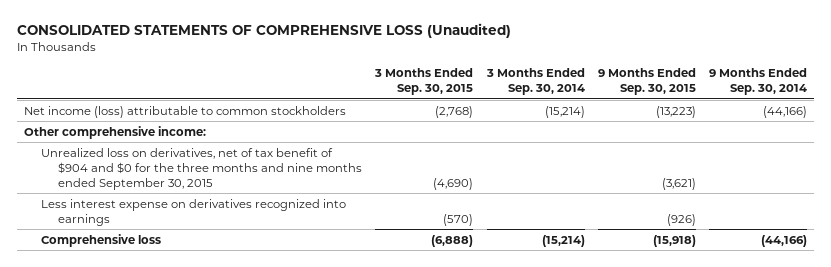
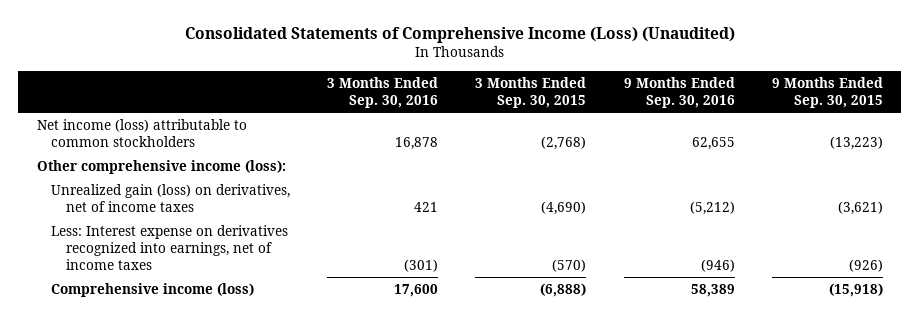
[17,23,512,39] CONSOLIDATED STATEMENTS OF COMPREHENSIVE LOSS (Unaudited) -> [184,27,735,44] Consolidated Statements of Comprehensive Income (Loss) (Unaudited)
[485,68,585,96] 3 Months Ended Sep. 30, 2014 -> none
[709,68,808,96] 9 Months Ended Sep. 30, 2014 -> none
none -> [327,77,439,109] 3 Months Ended Sep. 30, 2016
none -> [623,77,735,109] 9 Months Ended Sep. 30, 2016
[23,125,206,139] Other comprehensive income: -> [36,160,286,175] Other comprehensive income (loss):
[41,147,363,190] Unrealized loss on derivatives, net of tax benefit of $904 and $0 for the three months and nine months ended September 30, 2015 -> [51,184,291,213] Unrealized gain (loss) on derivatives, net of income taxes
[41,198,347,226] Less interest expense on derivatives recognized into earnings -> [51,225,289,271] Less: Interest expense on derivatives recognized into earnings, net of income taxes
[41,233,162,247] Comprehensive loss -> [51,283,255,298] Comprehensive income (loss)

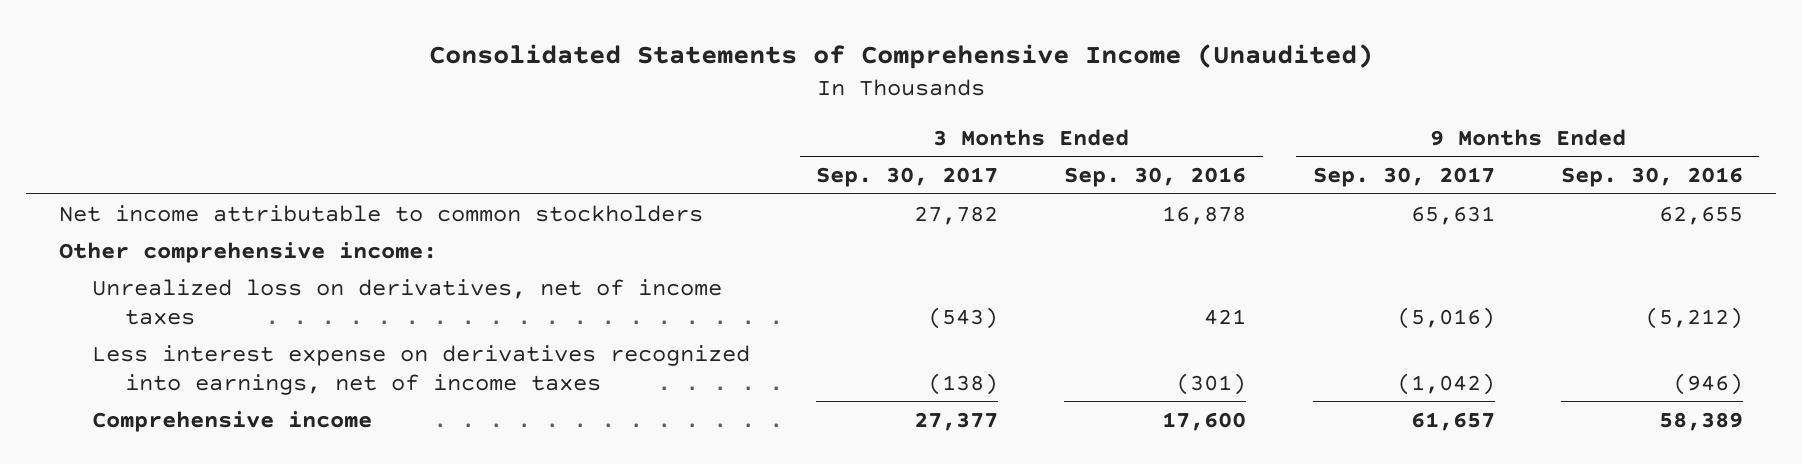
[184,27,735,44] Consolidated Statements of Comprehensive Income (Loss) (Unaudited) -> [428,44,1373,70] Consolidated Statements of Comprehensive Income (Unaudited)
[475,77,587,109] 3 Months Ended Sep. 30, 2015 -> none
[771,77,883,109] 9 Months Ended Sep. 30, 2015 -> none
none -> [816,167,999,188] Sep. 30, 2017
none -> [1312,167,1495,188] Sep. 30, 2017
[36,119,247,148] Net income (loss) attributable to common stockholders -> [59,204,704,222] Net income attributable to common stockholders
[36,160,286,175] Other comprehensive income (loss): -> [59,241,438,263] Other comprehensive income:
[51,184,291,213] Unrealized gain (loss) on derivatives, net of income taxes -> [91,278,722,325] Unrealized loss on derivatives, net of income taxes
[51,225,289,271] Less: Interest expense on derivatives recognized into earnings, net of income taxes -> [91,344,750,395] Less interest expense on derivatives recognized into earnings, net of income taxes
[51,283,255,298] Comprehensive income (loss) -> [91,410,372,432] Comprehensive income

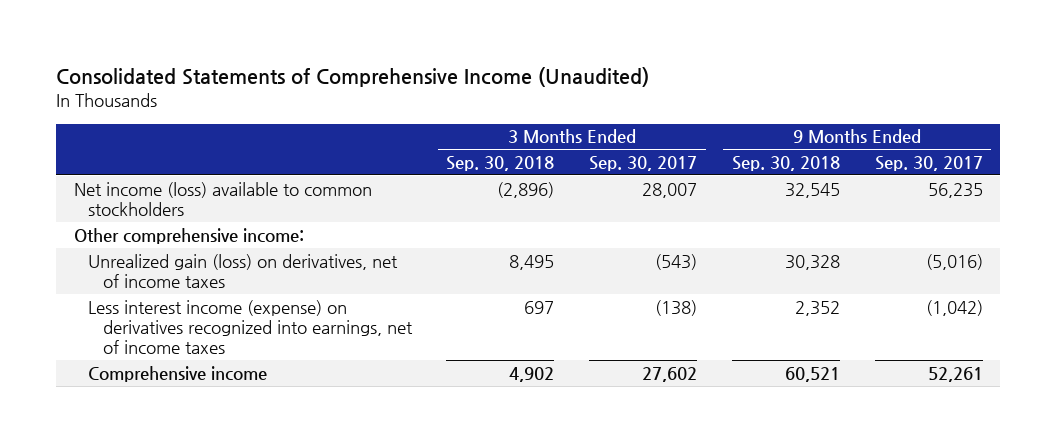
[1064,167,1247,188] Sep. 30, 2016 -> none
[1560,167,1743,188] Sep. 30, 2016 -> none
none -> [446,156,555,172] Sep. 30, 2018
none -> [731,156,840,172] Sep. 30, 2018
[59,204,704,222] Net income attributable to common stockholders -> [73,181,372,217] Net income (loss) available to common stockholders
[914,205,999,225] 27,782 -> [642,182,698,198] 28,007
[1410,205,1495,225] 65,631 -> [927,182,983,198] 56,235
[91,278,722,325] Unrealized loss on derivatives, net of income taxes -> [88,253,399,289] Unrealized gain (loss) on derivatives, net of income taxes
[91,344,750,395] Less interest expense on derivatives recognized into earnings, net of income taxes -> [88,299,413,355] Less interest income (expense) on derivatives recognized into earnings, net of income taxes
[914,411,999,431] 27,377 -> [642,366,698,382] 27,602
[1410,411,1495,431] 61,657 -> [927,366,983,382] 52,261

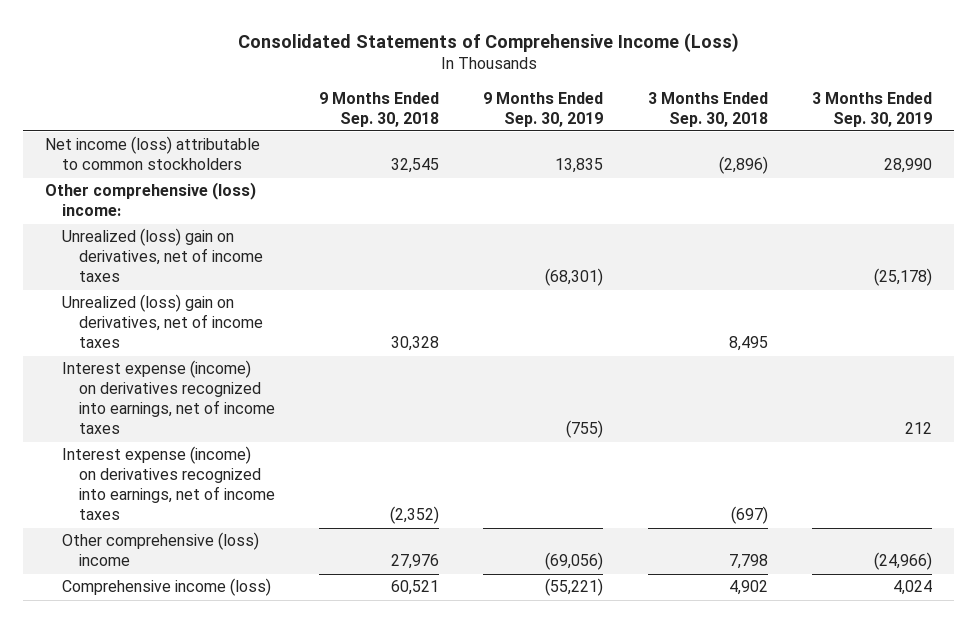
[56,67,650,88] Consolidated Statements of Comprehensive Income (Unaudited) -> [237,32,739,52] Consolidated Statements of Comprehensive Income (Loss)
[589,156,698,172] Sep. 30, 2017 -> none
[874,156,983,172] Sep. 30, 2017 -> none
none -> [483,91,604,127] 9 Months Ended Sep. 30, 2019
none -> [812,91,933,127] 3 Months Ended Sep. 30, 2019
[73,181,372,217] Net income (loss) available to common stockholders -> [45,136,261,171] Net income (loss) attributable to common stockholders
[73,227,304,244] Other comprehensive income: -> [45,182,257,217] Other comprehensive (loss) income:
none -> [62,228,263,283] Unrealized (loss) gain on derivatives, net of income taxes
[88,253,399,289] Unrealized gain (loss) on derivatives, net of income taxes -> [62,294,263,349] Unrealized (loss) gain on derivatives, net of income taxes
none -> [62,360,275,435] Interest expense (income) on derivatives recognized into earnings, net of income taxes
[88,299,413,355] Less interest income (expense) on derivatives recognized into earnings, net of income taxes -> [62,446,275,521] Interest expense (income) on derivatives recognized into earnings, net of income taxes
[524,300,555,314] 697 -> [730,506,768,525] (697)
[794,300,840,316] 2,352 -> [390,506,440,525] (2,352)
none -> [62,532,260,567] Other comprehensive (loss) income
[88,365,268,382] Comprehensive income -> [62,578,272,597] Comprehensive income (loss)

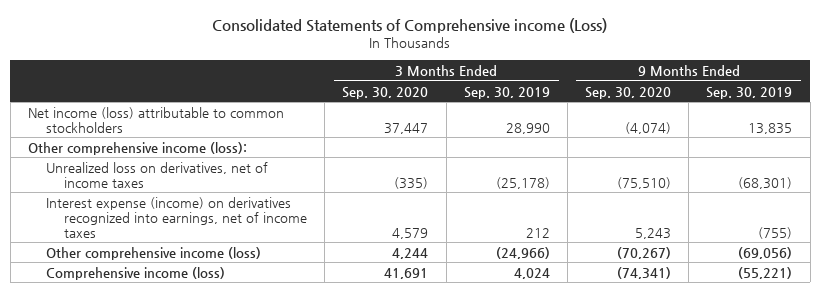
[237,32,739,52] Consolidated Statements of Comprehensive Income (Loss) -> [212,18,608,34] Consolidated Statements of Comprehensive income (Loss)
[319,91,440,127] 9 Months Ended Sep. 30, 2018 -> none
[647,91,768,127] 3 Months Ended Sep. 30, 2018 -> none
none -> [342,86,429,99] Sep. 30, 2020
none -> [585,86,672,99] Sep. 30, 2020
[62,294,263,349] Unrealized (loss) gain on derivatives, net of income taxes -> none
[45,182,257,217] Other comprehensive (loss) income: -> [27,141,247,155] Other comprehensive income (loss):
[62,228,263,283] Unrealized (loss) gain on derivatives, net of income taxes -> [46,161,269,188] Unrealized loss on derivatives, net of income taxes
[62,446,275,521] Interest expense (income) on derivatives recognized into earnings, net of income taxes -> none
[62,532,260,567] Other comprehensive (loss) income -> [46,246,262,260] Other comprehensive income (loss)

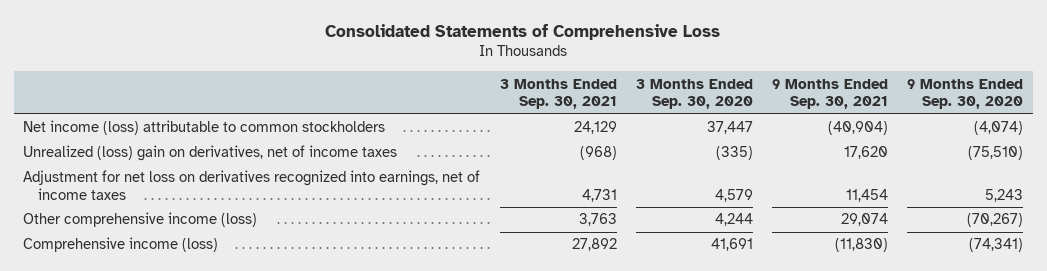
[212,18,608,34] Consolidated Statements of Comprehensive income (Loss) -> [325,23,721,40] Consolidated Statements of Comprehensive Loss
[463,86,550,99] Sep. 30, 2019 -> none
[706,86,793,99] Sep. 30, 2019 -> none
none -> [499,78,617,110] 3 Months Ended Sep. 30, 2021
none -> [772,78,889,110] 9 Months Ended Sep. 30, 2021
[27,141,247,155] Other comprehensive income (loss): -> none
[46,161,269,188] Unrealized loss on derivatives, net of income taxes -> [23,145,398,162] Unrealized (loss) gain on derivatives, net of income taxes
[46,196,308,238] Interest expense (income) on derivatives recognized into earnings, net of income taxes -> [23,170,481,200] Adjustment for net loss on derivatives recognized into earnings, net of income taxes

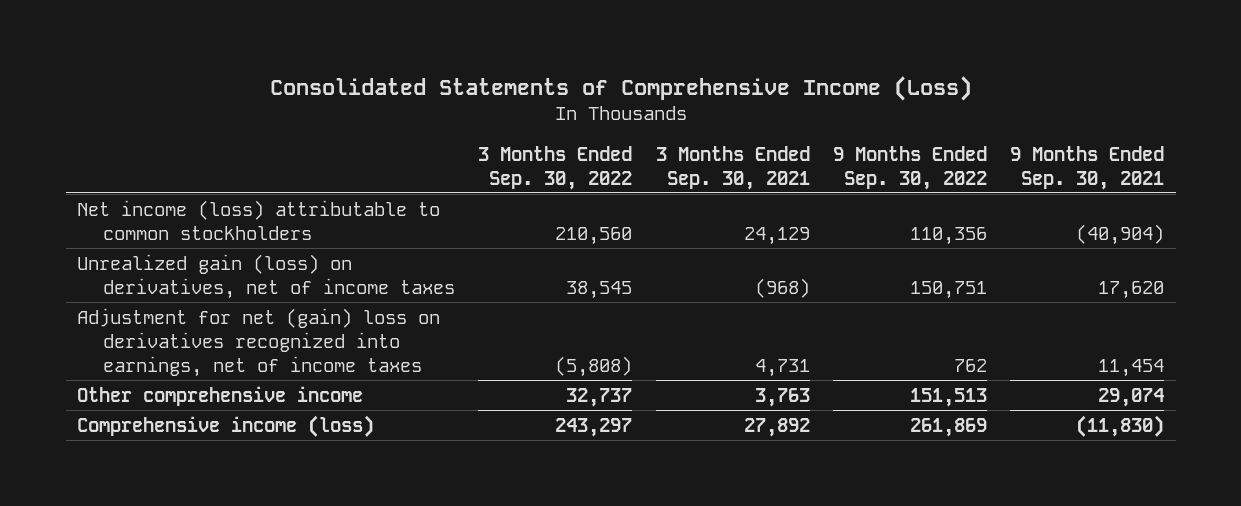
[325,23,721,40] Consolidated Statements of Comprehensive Loss -> [269,75,972,101] Consolidated Statements of Comprehensive Income (Loss)
[635,78,753,110] 3 Months Ended Sep. 30, 2020 -> none
[907,78,1024,110] 9 Months Ended Sep. 30, 2020 -> none
none -> [478,145,633,190] 3 Months Ended Sep. 30, 2022
none -> [832,145,987,190] 9 Months Ended Sep. 30, 2022
[23,145,398,162] Unrealized (loss) gain on derivatives, net of income taxes -> [77,253,456,299] Unrealized gain (loss) on derivatives, net of income taxes
[23,170,481,200] Adjustment for net loss on derivatives recognized into earnings, net of income taxes -> [77,307,441,377] Adjustment for net (gain) loss on derivatives recognized into earnings, net of income taxes
[23,212,258,228] Other comprehensive income (loss) -> [77,385,364,406] Other comprehensive income

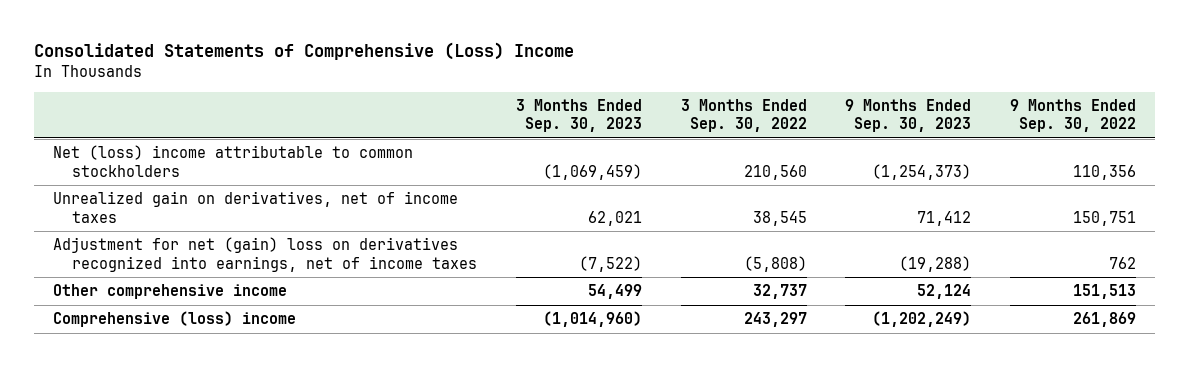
[269,75,972,101] Consolidated Statements of Comprehensive Income (Loss) -> [34,41,575,60] Consolidated Statements of Comprehensive (Loss) Income
[655,145,810,190] 3 Months Ended Sep. 30, 2021 -> none
[1009,145,1164,190] 9 Months Ended Sep. 30, 2021 -> none
none -> [516,98,643,133] 3 Months Ended Sep. 30, 2023
none -> [845,98,972,133] 9 Months Ended Sep. 30, 2023
[77,199,441,240] Net income (loss) attributable to common stockholders -> [53,145,414,177] Net (loss) income attributable to common stockholders
[77,253,456,299] Unrealized gain (loss) on derivatives, net of income taxes -> [53,191,459,223] Unrealized gain on derivatives, net of income taxes
[77,414,375,437] Comprehensive income (loss) -> [53,311,297,328] Comprehensive (loss) income

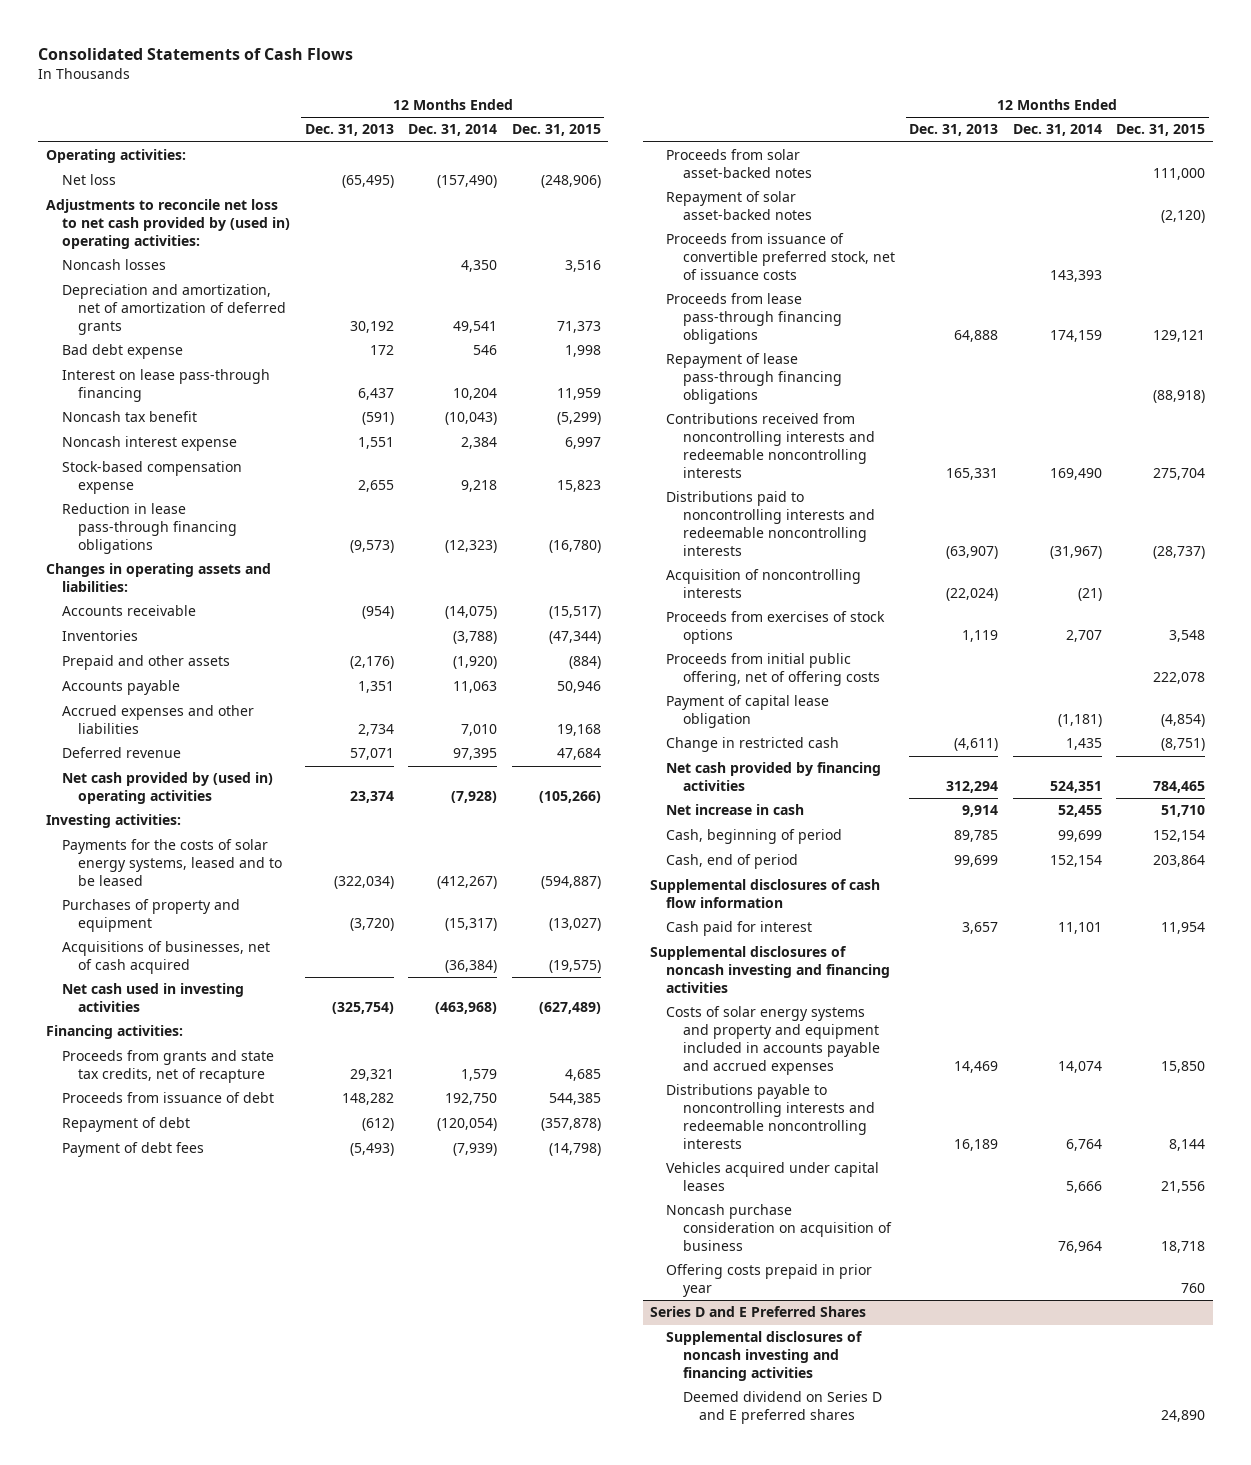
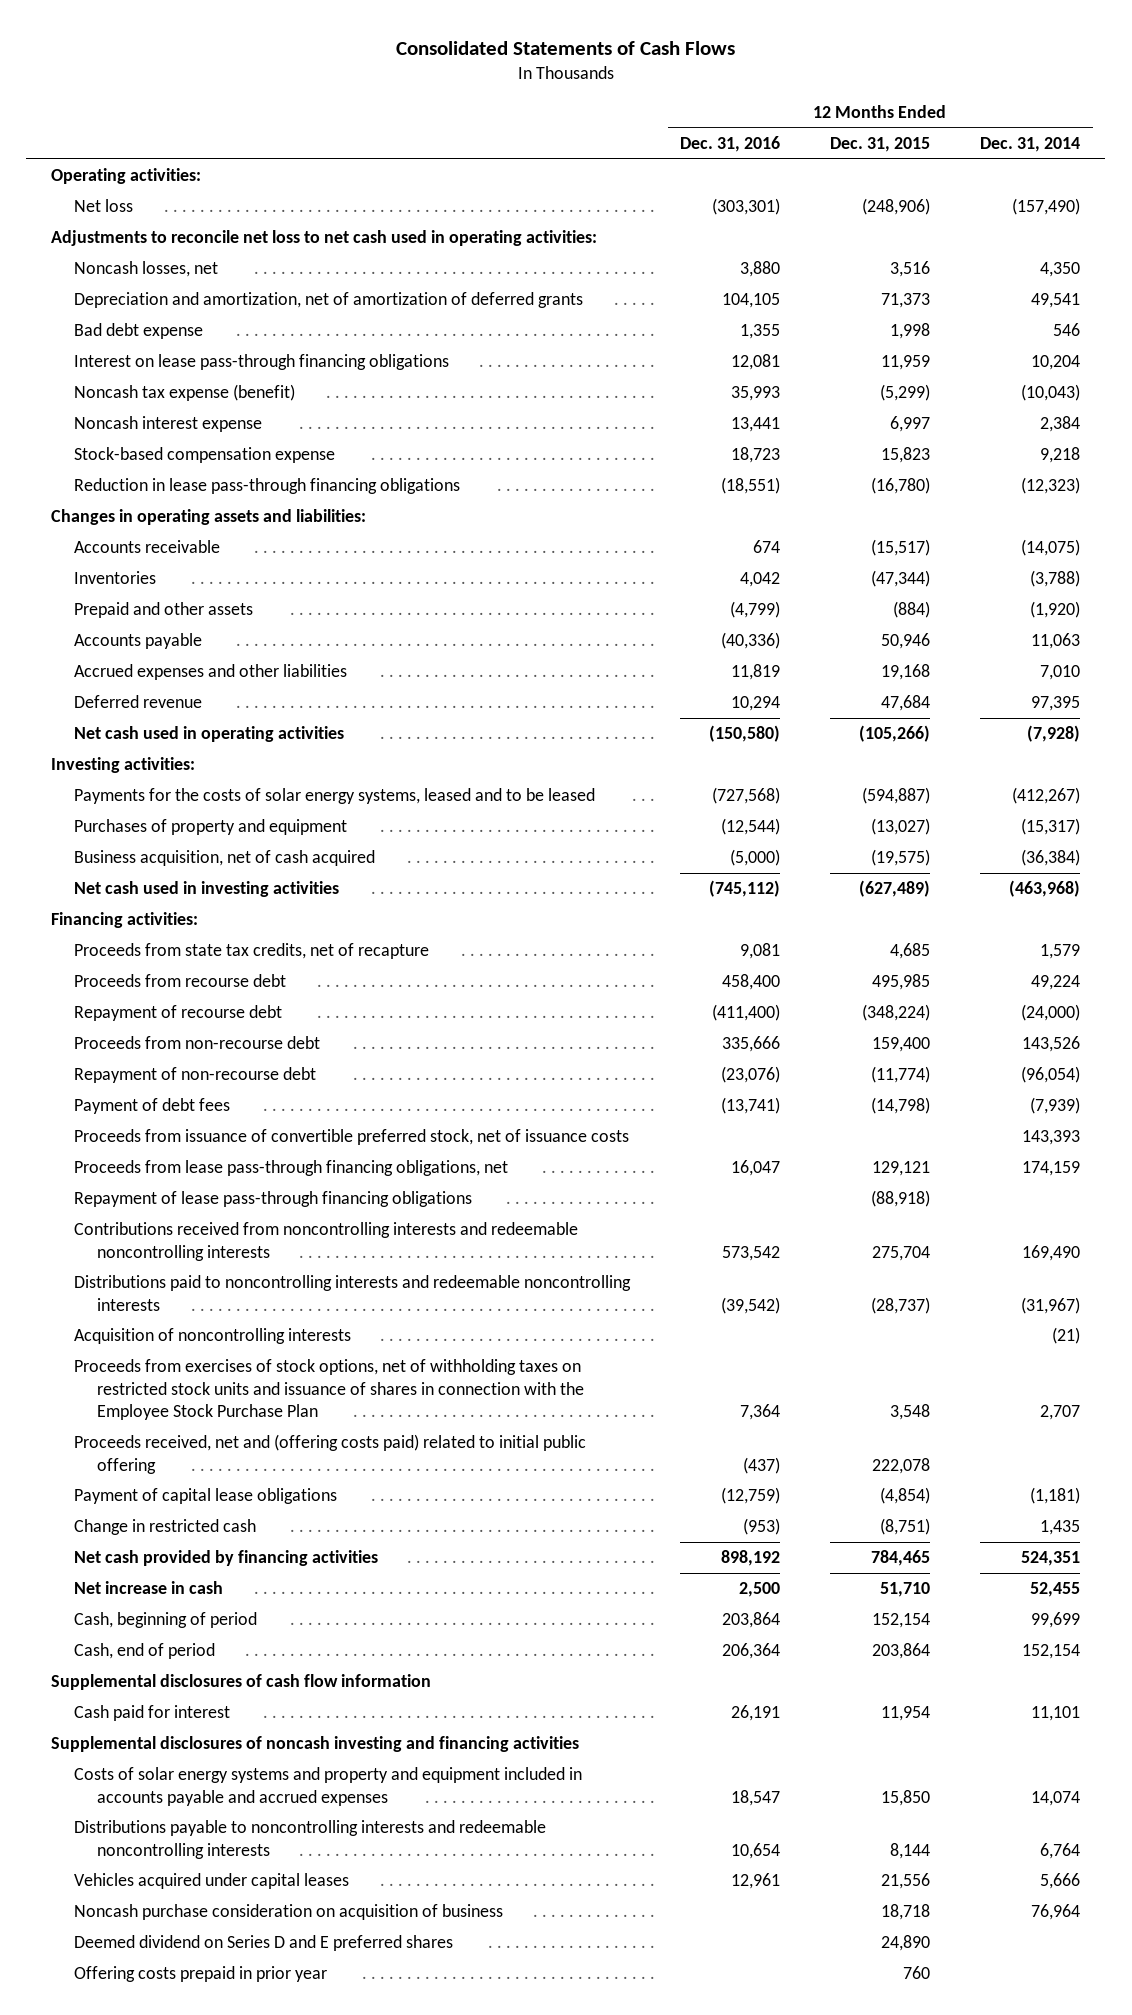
[304,124,394,137] Dec. 31, 2013 -> none
none -> [680,136,781,153] Dec. 31, 2016
[45,199,290,249] Adjustments to reconcile net loss to net cash provided by (used in) operating activities: -> [51,230,598,247] Adjustments to reconcile net loss to net cash used in operating activities:
[61,259,166,271] Noncash losses -> [74,261,219,278] Noncash losses, net
[61,369,270,403] Interest on lease pass-through financing -> [74,354,450,371] Interest on lease pass-through financing obligations
[61,411,197,423] Noncash tax benefit -> [74,384,296,402] Noncash tax expense (benefit)
[61,772,273,805] Net cash provided by (used in) operating activities -> [74,726,345,743] Net cash used in operating activities
[61,941,270,975] Acquisitions of businesses, net of cash acquired -> [74,850,376,867] Business acquisition, net of cash acquired
[61,1050,274,1084] Proceeds from grants and state tax credits, net of recapture -> [74,943,430,960] Proceeds from state tax credits, net of recapture
none -> [74,974,287,988] Proceeds from recourse debt
none -> [74,1005,283,1022] Repayment of recourse debt
[61,1092,274,1104] Proceeds from issuance of debt -> [74,1036,321,1050] Proceeds from non-recourse debt
[445,1093,498,1106] 192,750 -> [1022,1036,1081,1053] 143,526
[548,1093,601,1106] 544,385 -> [872,1037,931,1053] 159,400
[61,1117,190,1133] Repayment of debt -> [74,1067,317,1084] Repayment of non-recourse debt
[437,1118,498,1132] (120,054) -> [1021,1066,1081,1084] (96,054)
[540,1118,601,1132] (357,878) -> [871,1066,931,1084] (11,774)
[666,149,812,179] Proceeds from solar asset-backed notes -> none
[666,191,812,221] Repayment of solar asset-backed notes -> none
[666,293,842,344] Proceeds from lease pass-through financing obligations -> [74,1160,509,1177] Proceeds from lease pass-through financing obligations, net
[666,611,886,645] Proceeds from exercises of stock options -> [74,1359,584,1421] Proceeds from exercises of stock options, net of withholding taxes on restricted stock units and issuance of shares in connection with the Employee Stock Purchase Plan
[666,653,880,687] Proceeds from initial public offering, net of offering costs -> [74,1434,587,1474] Proceeds received, net and (offering costs paid) related to initial public offering
[666,695,830,729] Payment of capital lease obligation -> [74,1488,338,1505] Payment of capital lease obligations
[650,1306,867,1318] Series D and E Preferred Shares -> none
[666,1331,864,1381] Supplemental disclosures of noncash investing and financing activities -> none
[666,1264,873,1298] Offering costs prepaid in prior year -> [74,1966,328,1983] Offering costs prepaid in prior year

